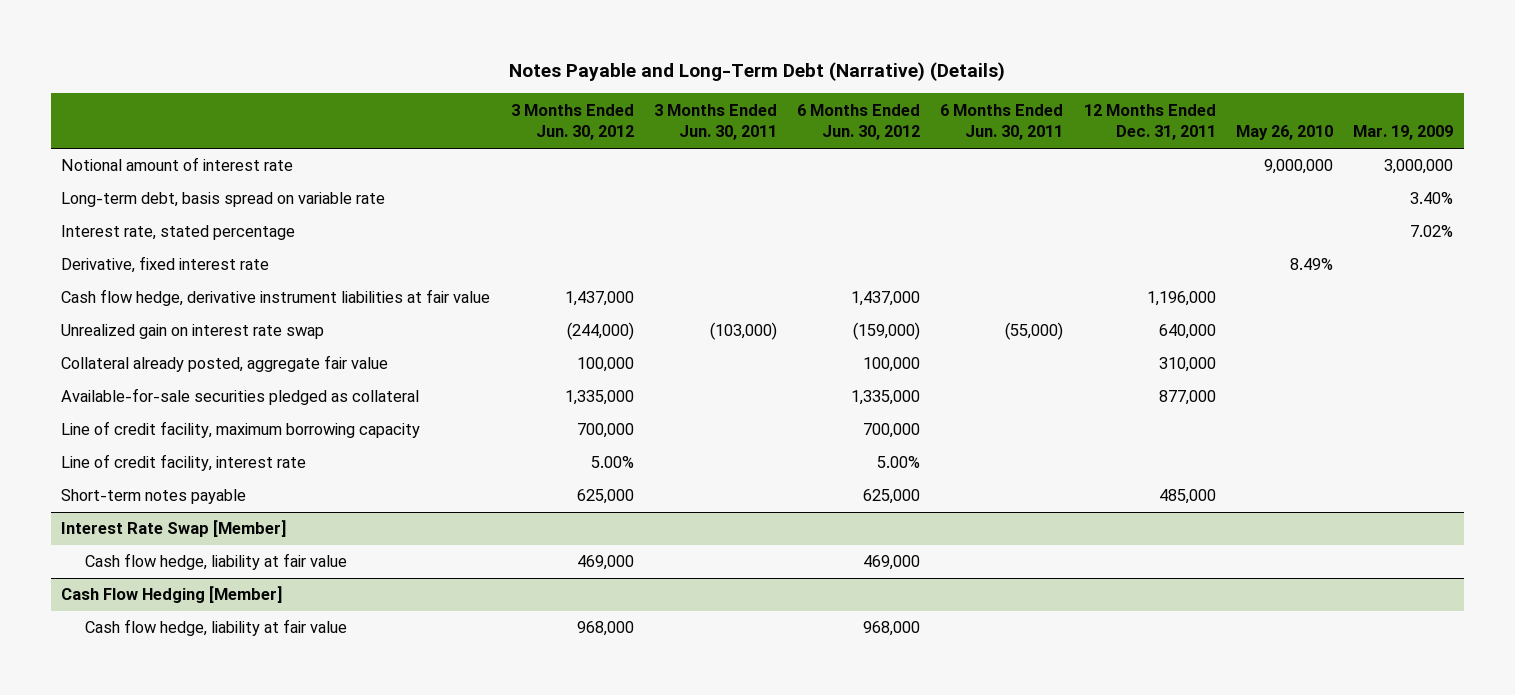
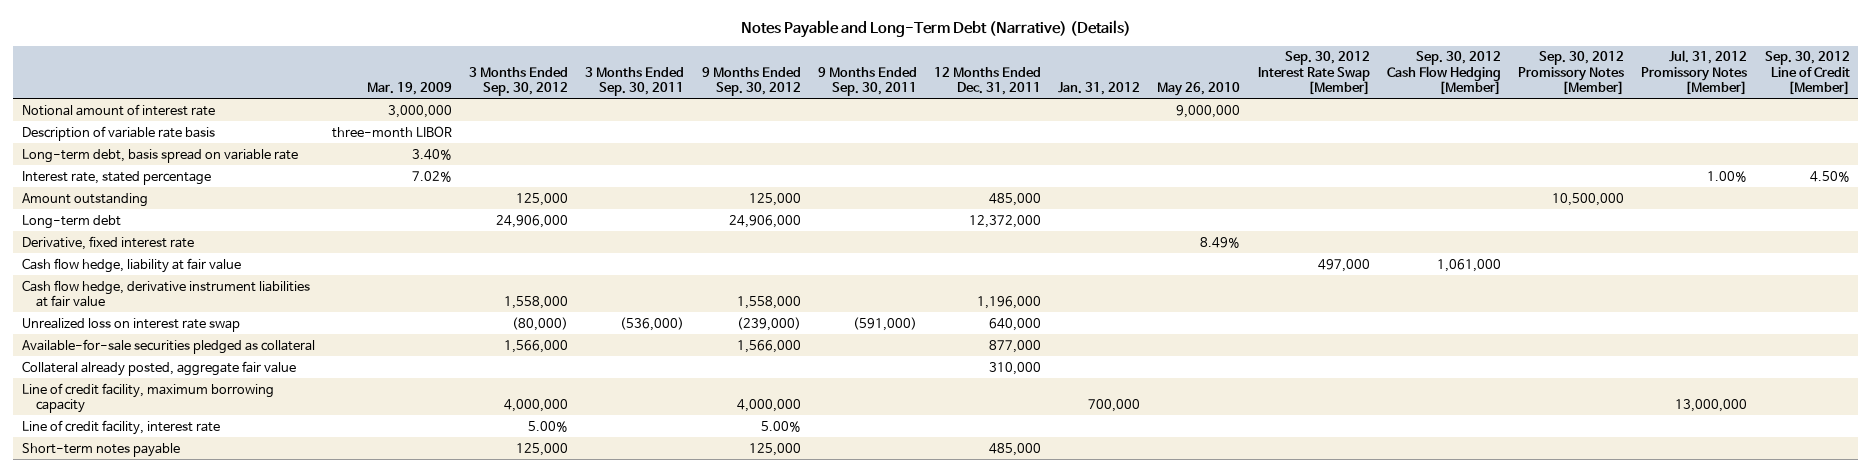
[510,103,634,141] 3 Months Ended Jun. 30, 2012 -> none
[653,103,777,141] 3 Months Ended Jun. 30, 2011 -> none
[797,103,921,141] 6 Months Ended Jun. 30, 2012 -> none
[940,103,1064,141] 6 Months Ended Jun. 30, 2011 -> none
none -> [469,66,569,96] 3 Months Ended Sep. 30, 2012
none -> [585,66,685,96] 3 Months Ended Sep. 30, 2011
none -> [701,66,801,96] 9 Months Ended Sep. 30, 2012
none -> [817,66,917,96] 9 Months Ended Sep. 30, 2011
none -> [1058,81,1141,95] Jan. 31, 2012
none -> [1257,51,1370,95] Sep. 30, 2012 Interest Rate Swap [Member]
none -> [1386,51,1501,95] Sep. 30, 2012 Cash Flow Hedging [Member]
none -> [1518,51,1625,95] Sep. 30, 2012 Promissory Notes [Member]
none -> [1641,50,1748,95] Jul. 31, 2012 Promissory Notes [Member]
none -> [1764,51,1850,95] Sep. 30, 2012 Line of Credit [Member]
none -> [21,125,215,141] Description of variable rate basis
none -> [21,192,148,207] Amount outstanding
none -> [21,214,121,229] Long-term debt
none -> [21,257,241,273] Cash flow hedge, liability at fair value
[61,324,325,340] Unrealized gain on interest rate swap -> [21,317,240,332] Unrealized loss on interest rate swap
[61,355,389,373] Collateral already posted, aggregate fair value -> [21,360,296,376] Collateral already posted, aggregate fair value
[61,520,288,538] Interest Rate Swap [Member] -> none
[85,553,348,571] Cash flow hedge, liability at fair value -> none
[61,586,284,604] Cash Flow Hedging [Member] -> none
[85,619,348,637] Cash flow hedge, liability at fair value -> none

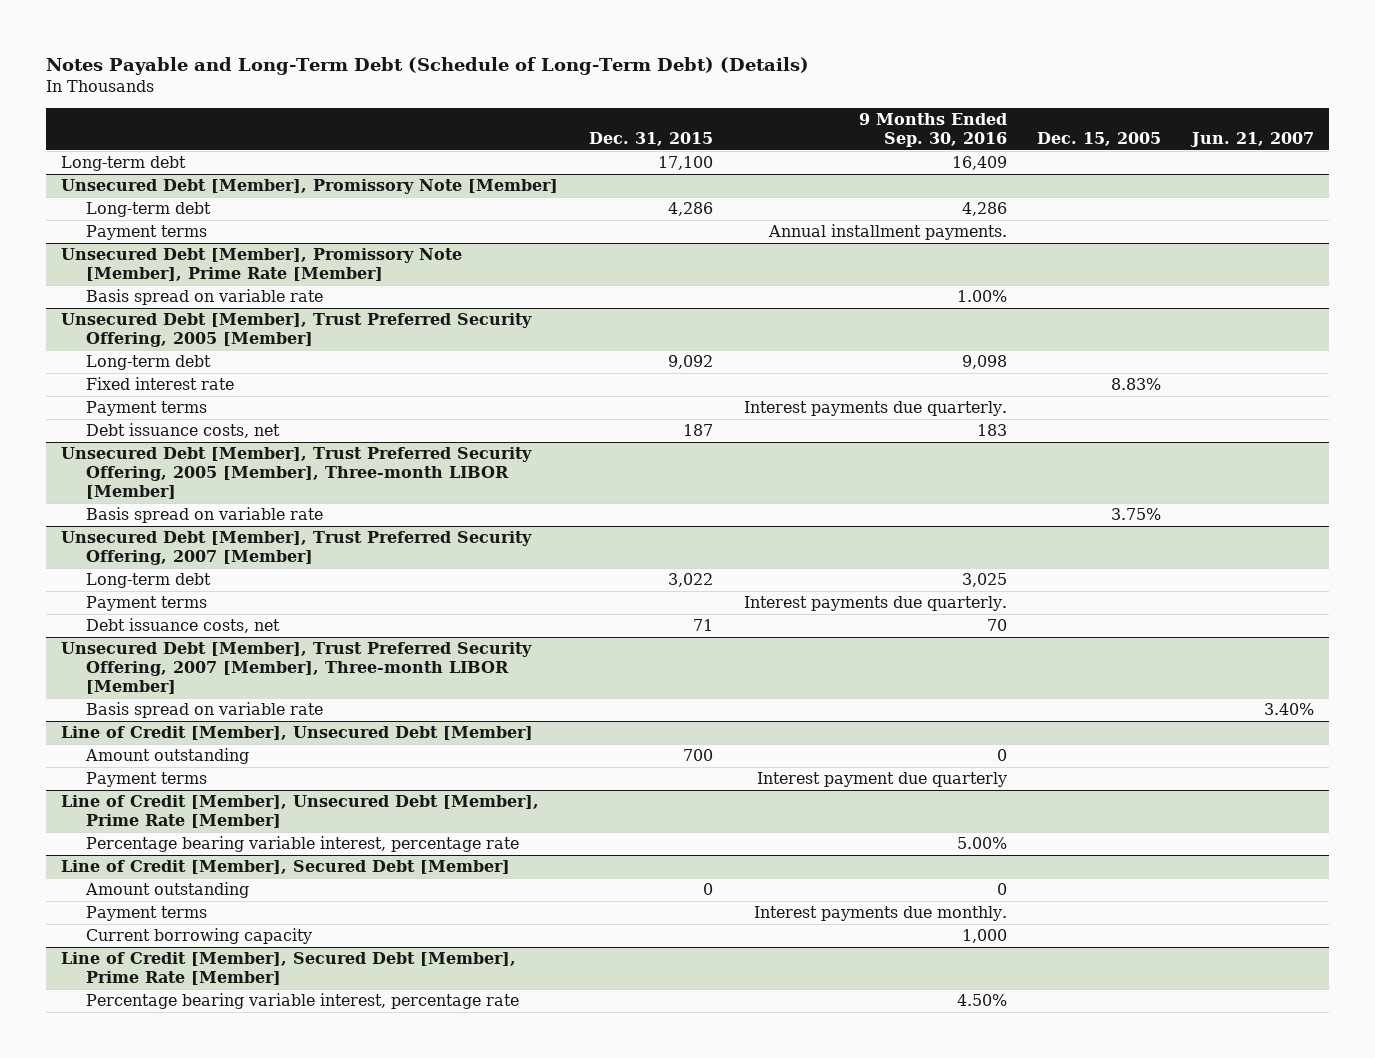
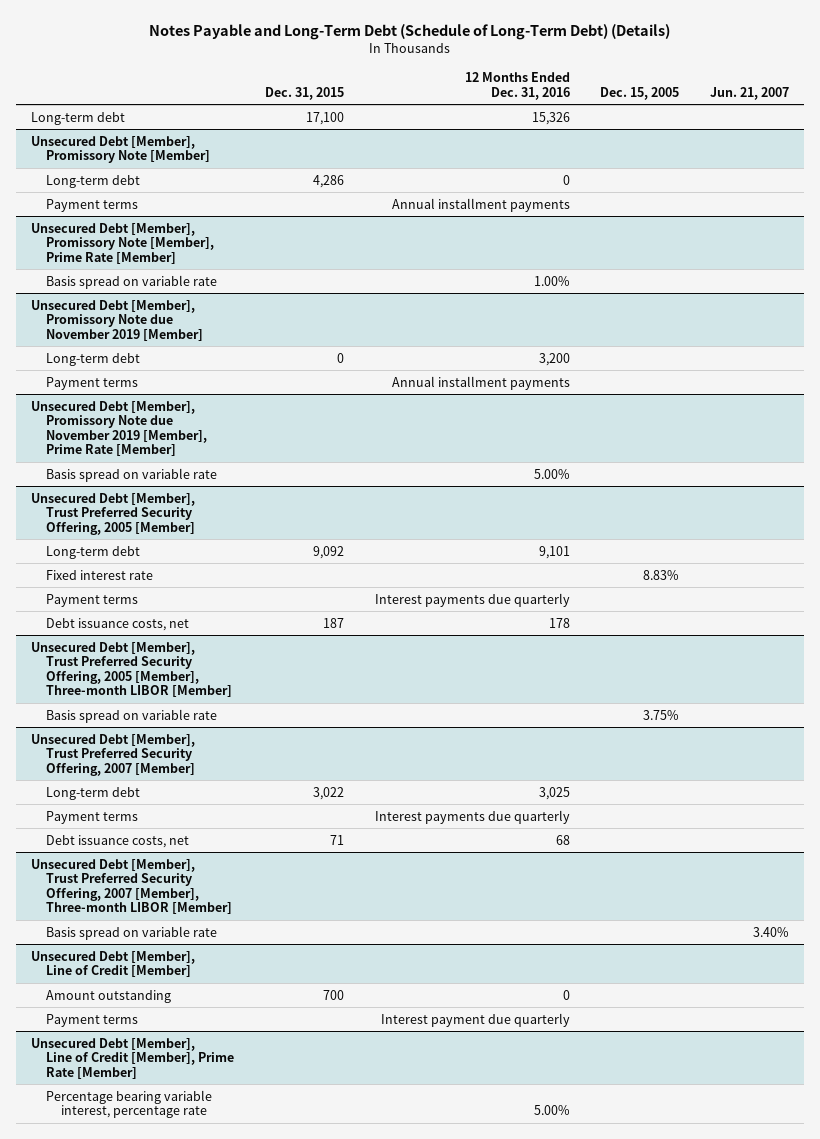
[858,113,1007,148] 9 Months Ended Sep. 30, 2016 -> none
none -> [464,71,570,100] 12 Months Ended Dec. 31, 2016
none -> [31,299,203,341] Unsecured Debt [Member], Promissory Note due November 2019 [Member]
none -> [45,352,140,366] Long-term debt
none -> [45,376,138,390] Payment terms
none -> [31,400,207,457] Unsecured Debt [Member], Promissory Note due November 2019 [Member], Prime Rate [Member]
none -> [45,467,217,482] Basis spread on variable rate
[61,726,534,741] Line of Credit [Member], Unsecured Debt [Member] -> [31,950,196,978] Unsecured Debt [Member], Line of Credit [Member]
[61,795,540,829] Line of Credit [Member], Unsecured Debt [Member], Prime Rate [Member] -> [31,1037,234,1079] Unsecured Debt [Member], Line of Credit [Member], Prime Rate [Member]
[61,860,511,875] Line of Credit [Member], Secured Debt [Member] -> none
[84,882,249,899] Amount outstanding -> none
[85,906,207,922] Payment terms -> none
[85,928,312,945] Current borrowing capacity -> none
[61,952,517,986] Line of Credit [Member], Secured Debt [Member], Prime Rate [Member] -> none
[85,993,519,1010] Percentage bearing variable interest, percentage rate -> none

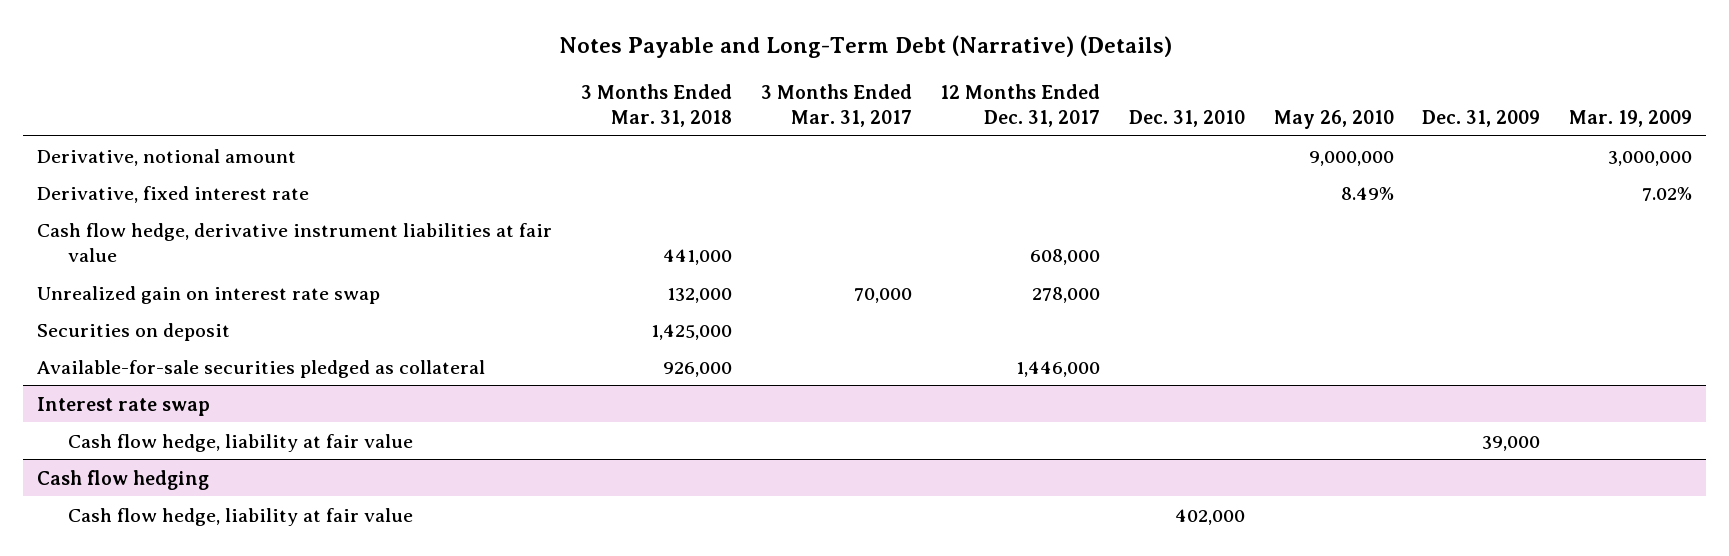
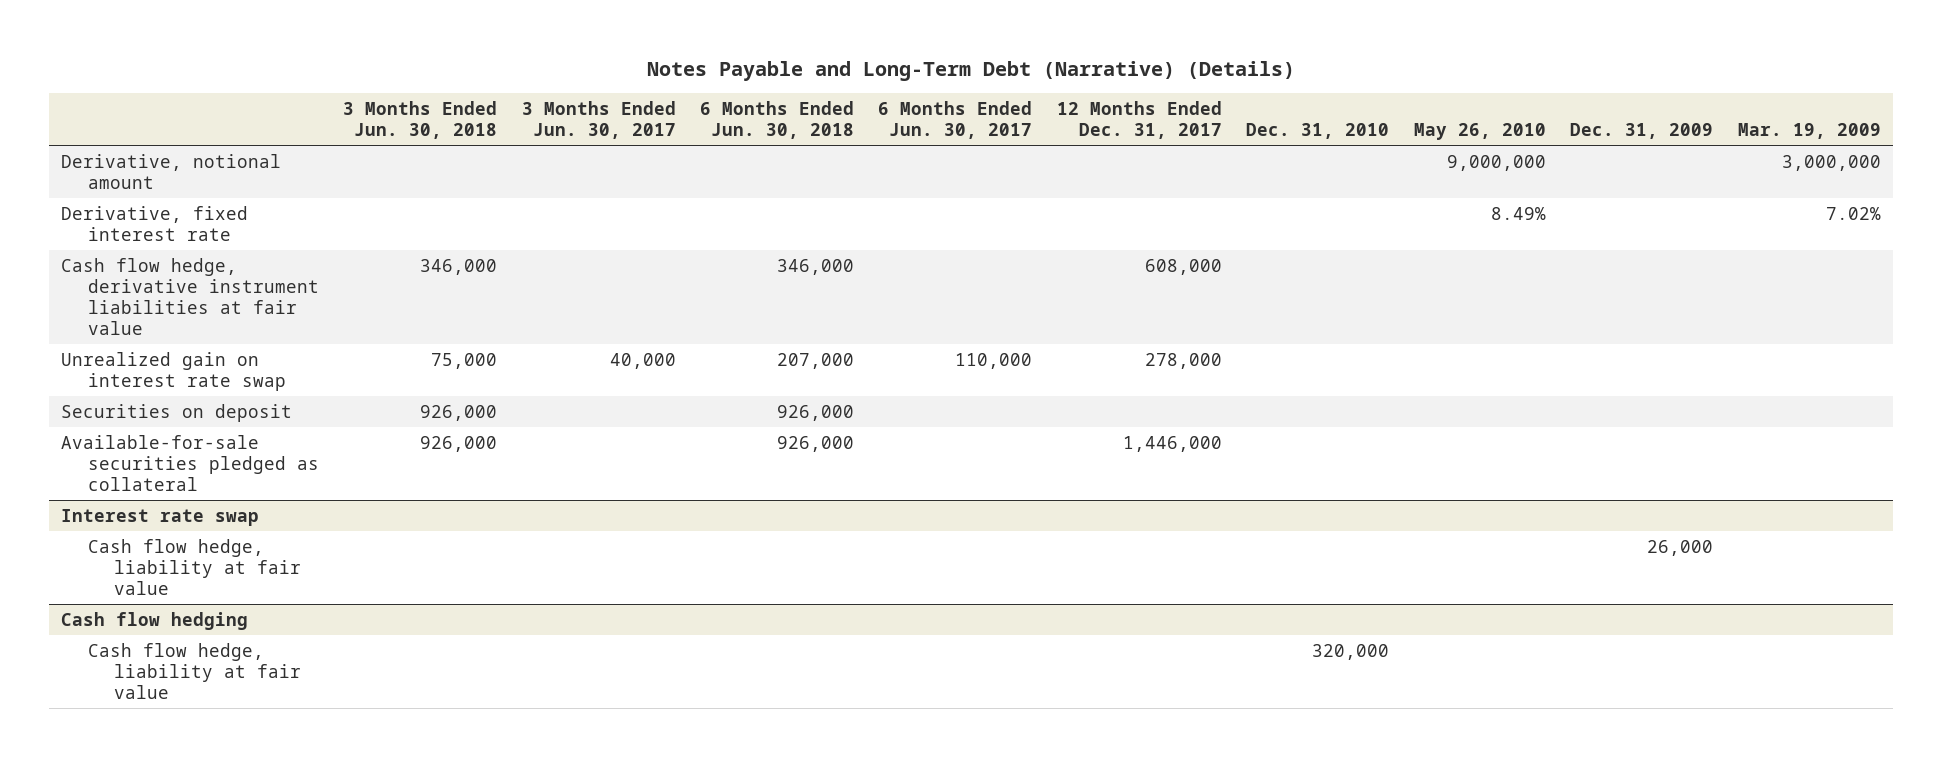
[580,83,732,127] 3 Months Ended Mar. 31, 2018 -> none
[760,83,912,127] 3 Months Ended Mar. 31, 2017 -> none
none -> [343,100,498,140] 3 Months Ended Jun. 30, 2018
none -> [521,100,676,140] 3 Months Ended Jun. 30, 2017
none -> [700,100,855,140] 6 Months Ended Jun. 30, 2018
none -> [878,100,1033,140] 6 Months Ended Jun. 30, 2017
[1482,435,1541,451] 39,000 -> [1647,539,1714,556] 26,000
[1174,508,1245,525] 402,000 -> [1312,643,1390,660] 320,000

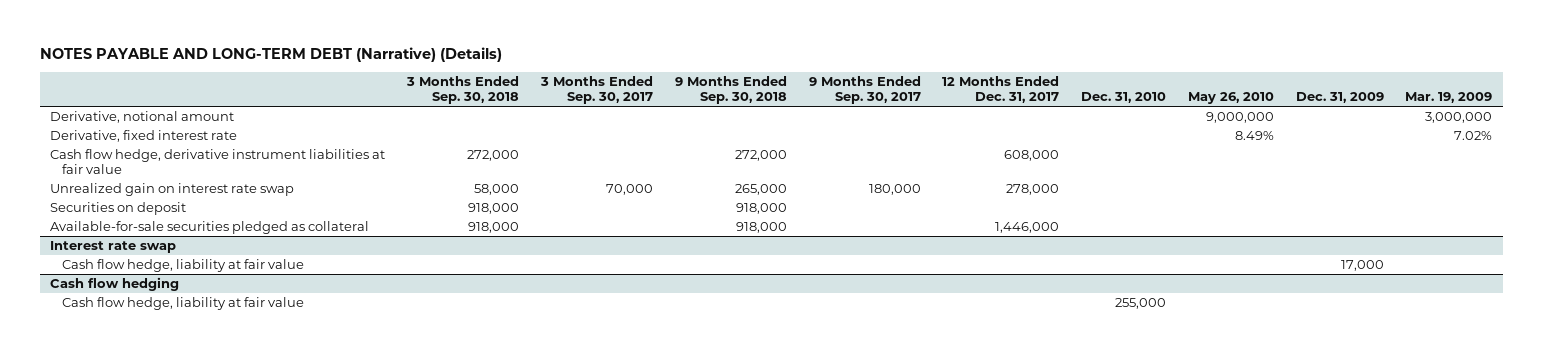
[646,60,1295,81] Notes Payable and Long-Term Debt (Narrative) (Details) -> [39,47,502,63] NOTES PAYABLE AND LONG-TERM DEBT (Narrative) (Details)
[343,100,498,140] 3 Months Ended Jun. 30, 2018 -> none
[521,100,676,140] 3 Months Ended Jun. 30, 2017 -> none
[700,100,855,140] 6 Months Ended Jun. 30, 2018 -> none
[878,100,1033,140] 6 Months Ended Jun. 30, 2017 -> none
none -> [406,76,520,105] 3 Months Ended Sep. 30, 2018
none -> [539,76,653,105] 3 Months Ended Sep. 30, 2017
none -> [674,76,787,105] 9 Months Ended Sep. 30, 2018
none -> [808,76,921,105] 9 Months Ended Sep. 30, 2017
[1647,539,1714,556] 26,000 -> [1340,260,1384,272] 17,000
[1312,643,1390,660] 320,000 -> [1115,298,1167,310] 255,000

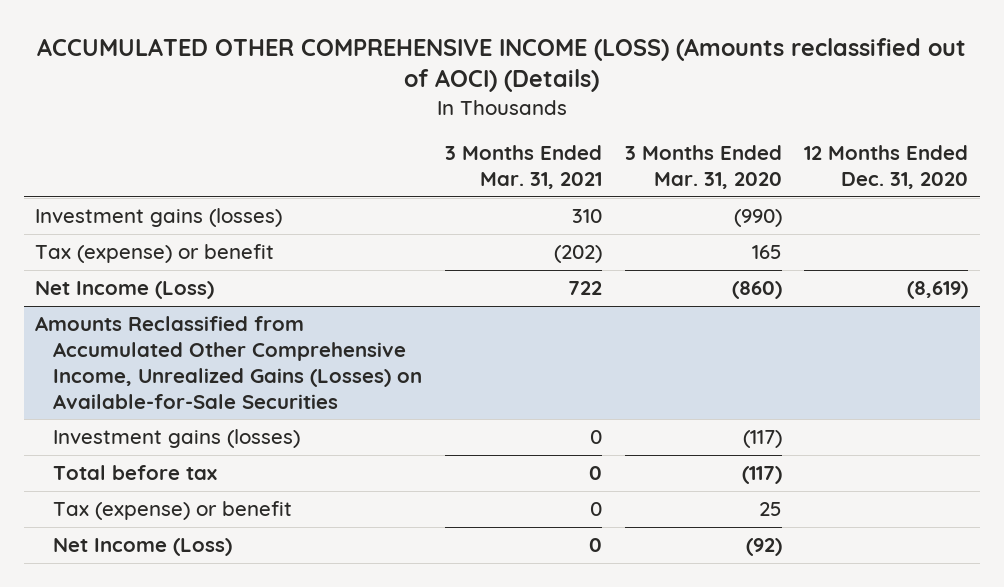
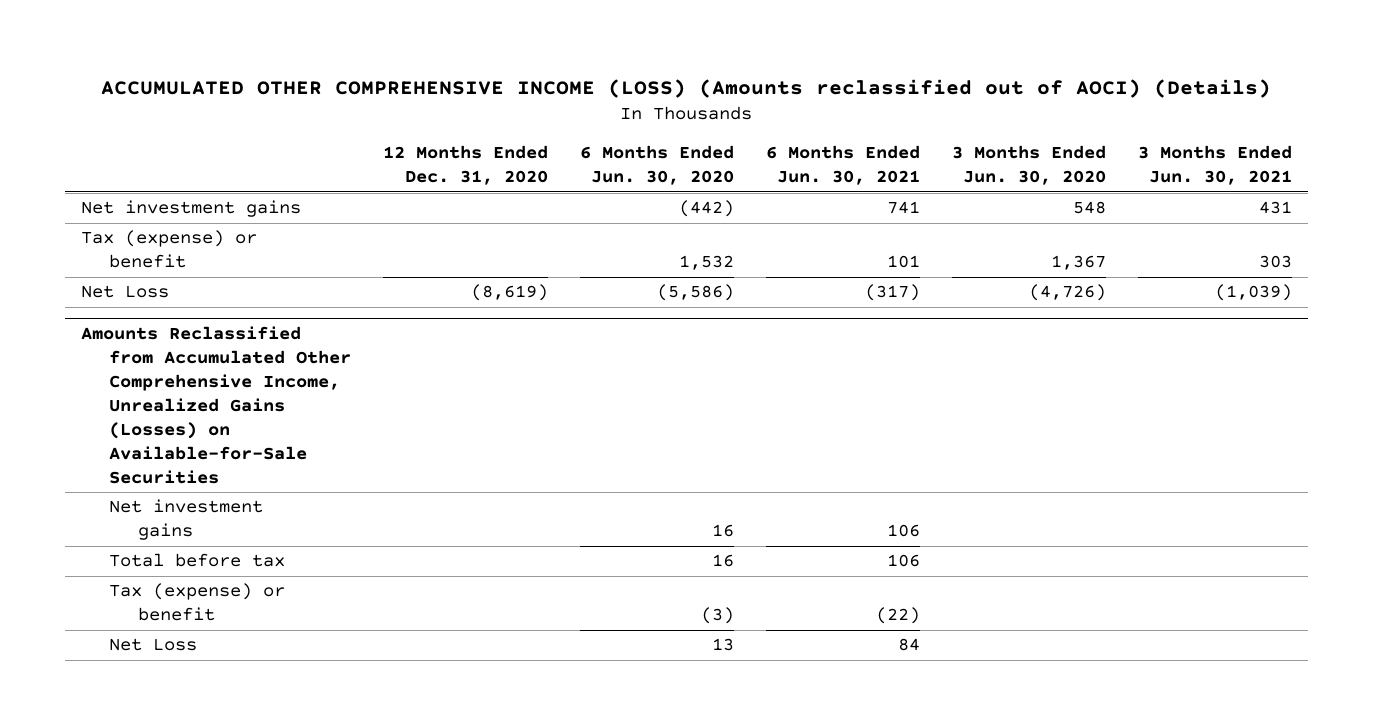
[444,145,602,190] 3 Months Ended Mar. 31, 2021 -> none
[624,145,782,190] 3 Months Ended Mar. 31, 2020 -> none
none -> [580,145,735,186] 6 Months Ended Jun. 30, 2020
none -> [766,145,921,186] 6 Months Ended Jun. 30, 2021
none -> [952,145,1107,186] 3 Months Ended Jun. 30, 2020
none -> [1138,145,1293,186] 3 Months Ended Jun. 30, 2021
[35,208,283,228] Investment gains (losses) -> [80,200,301,218] Net investment gains
[35,281,215,300] Net Income (Loss) -> [80,285,169,299] Net Loss
[53,429,301,449] Investment gains (losses) -> [109,499,264,541] Net investment gains
[53,538,233,557] Net Income (Loss) -> [109,638,198,652] Net Loss

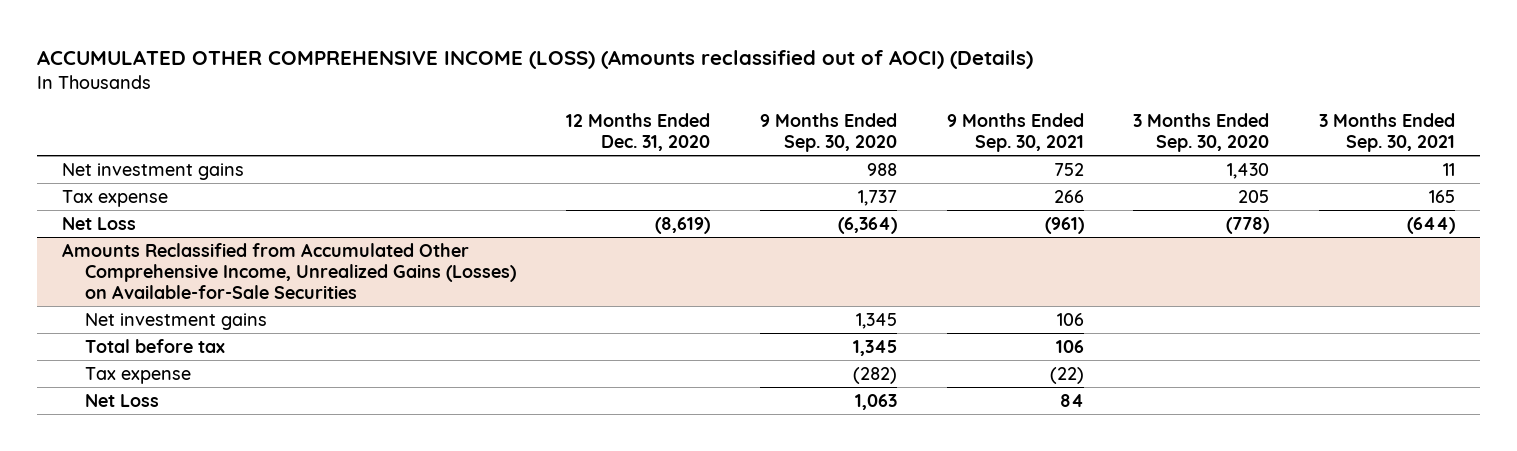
[580,145,735,186] 6 Months Ended Jun. 30, 2020 -> none
[766,145,921,186] 6 Months Ended Jun. 30, 2021 -> none
[952,145,1107,186] 3 Months Ended Jun. 30, 2020 -> none
[1138,145,1293,186] 3 Months Ended Jun. 30, 2021 -> none
none -> [759,112,897,152] 9 Months Ended Sep. 30, 2020
none -> [946,112,1084,152] 9 Months Ended Sep. 30, 2021
none -> [1133,112,1270,152] 3 Months Ended Sep. 30, 2020
none -> [1319,112,1456,152] 3 Months Ended Sep. 30, 2021
[80,230,257,269] Tax (expense) or benefit -> [61,190,168,208] Tax expense
[109,583,286,622] Tax (expense) or benefit -> [85,367,192,385] Tax expense

